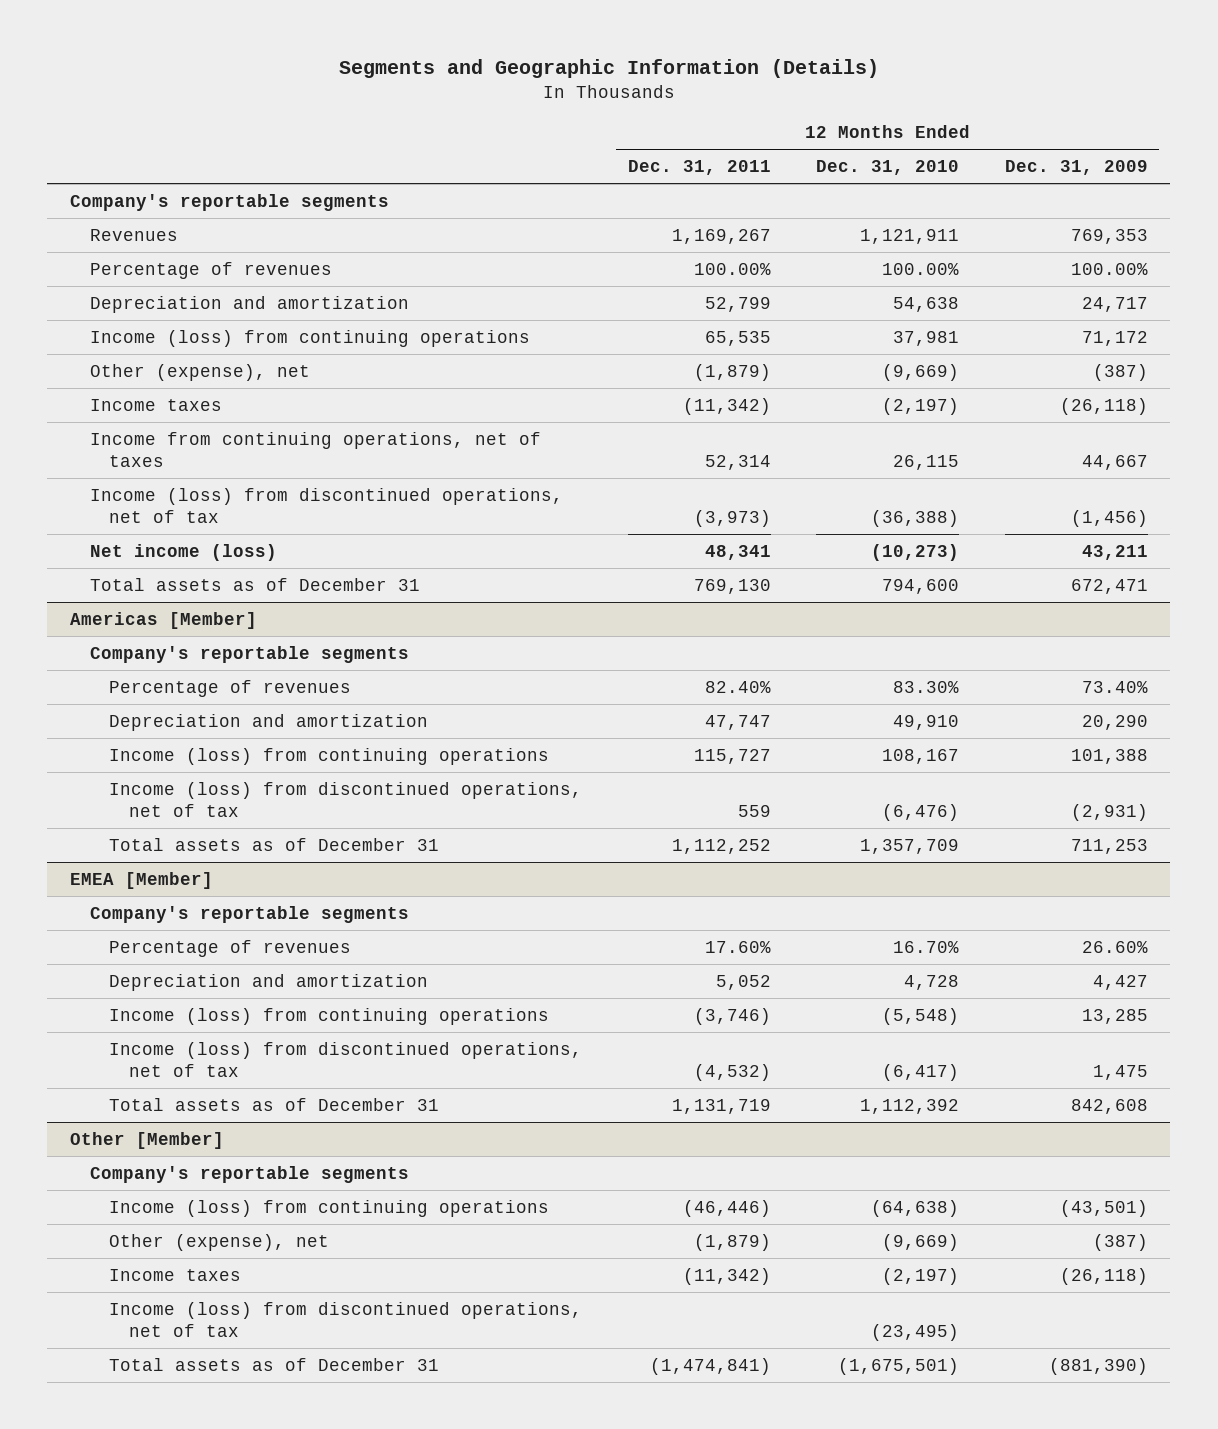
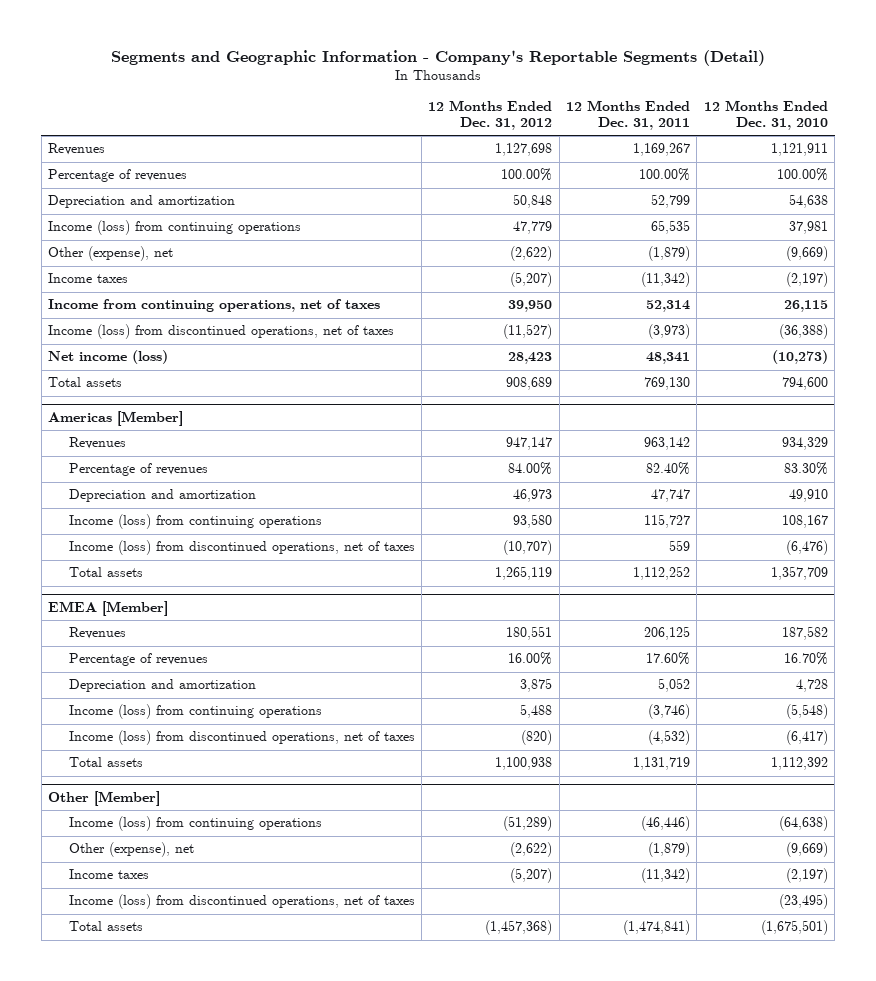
[338,59,879,79] Segments and Geographic Information (Details) -> [110,49,765,66] Segments and Geographic Information - Company's Reportable Segments (Detail)
[1004,160,1148,176] Dec. 31, 2009 -> none
none -> [428,99,553,131] 12 Months Ended Dec. 31, 2012
[70,193,390,211] Company's reportable segments -> none
[89,487,563,523] Income (loss) from discontinued operations, net of tax -> [47,324,394,340] Income (loss) from discontinued operations, net of taxes
[89,577,420,591] Total assets as of December 31 -> [47,377,122,388] Total assets
[89,645,409,663] Company's reportable segments -> none
none -> [68,437,126,450] Revenues
[109,781,583,817] Income (loss) from discontinued operations, net of tax -> [68,540,415,556] Income (loss) from discontinued operations, net of taxes
[109,837,440,851] Total assets as of December 31 -> [68,567,143,578] Total assets
[89,905,409,923] Company's reportable segments -> none
none -> [68,627,126,640] Revenues
[109,1041,583,1077] Income (loss) from discontinued operations, net of tax -> [68,730,415,746] Income (loss) from discontinued operations, net of taxes
[109,1097,440,1111] Total assets as of December 31 -> [68,757,143,768] Total assets
[89,1165,409,1183] Company's reportable segments -> none
[109,1301,583,1337] Income (loss) from discontinued operations, net of tax -> [68,894,415,910] Income (loss) from discontinued operations, net of taxes
[109,1357,440,1371] Total assets as of December 31 -> [68,921,143,932] Total assets

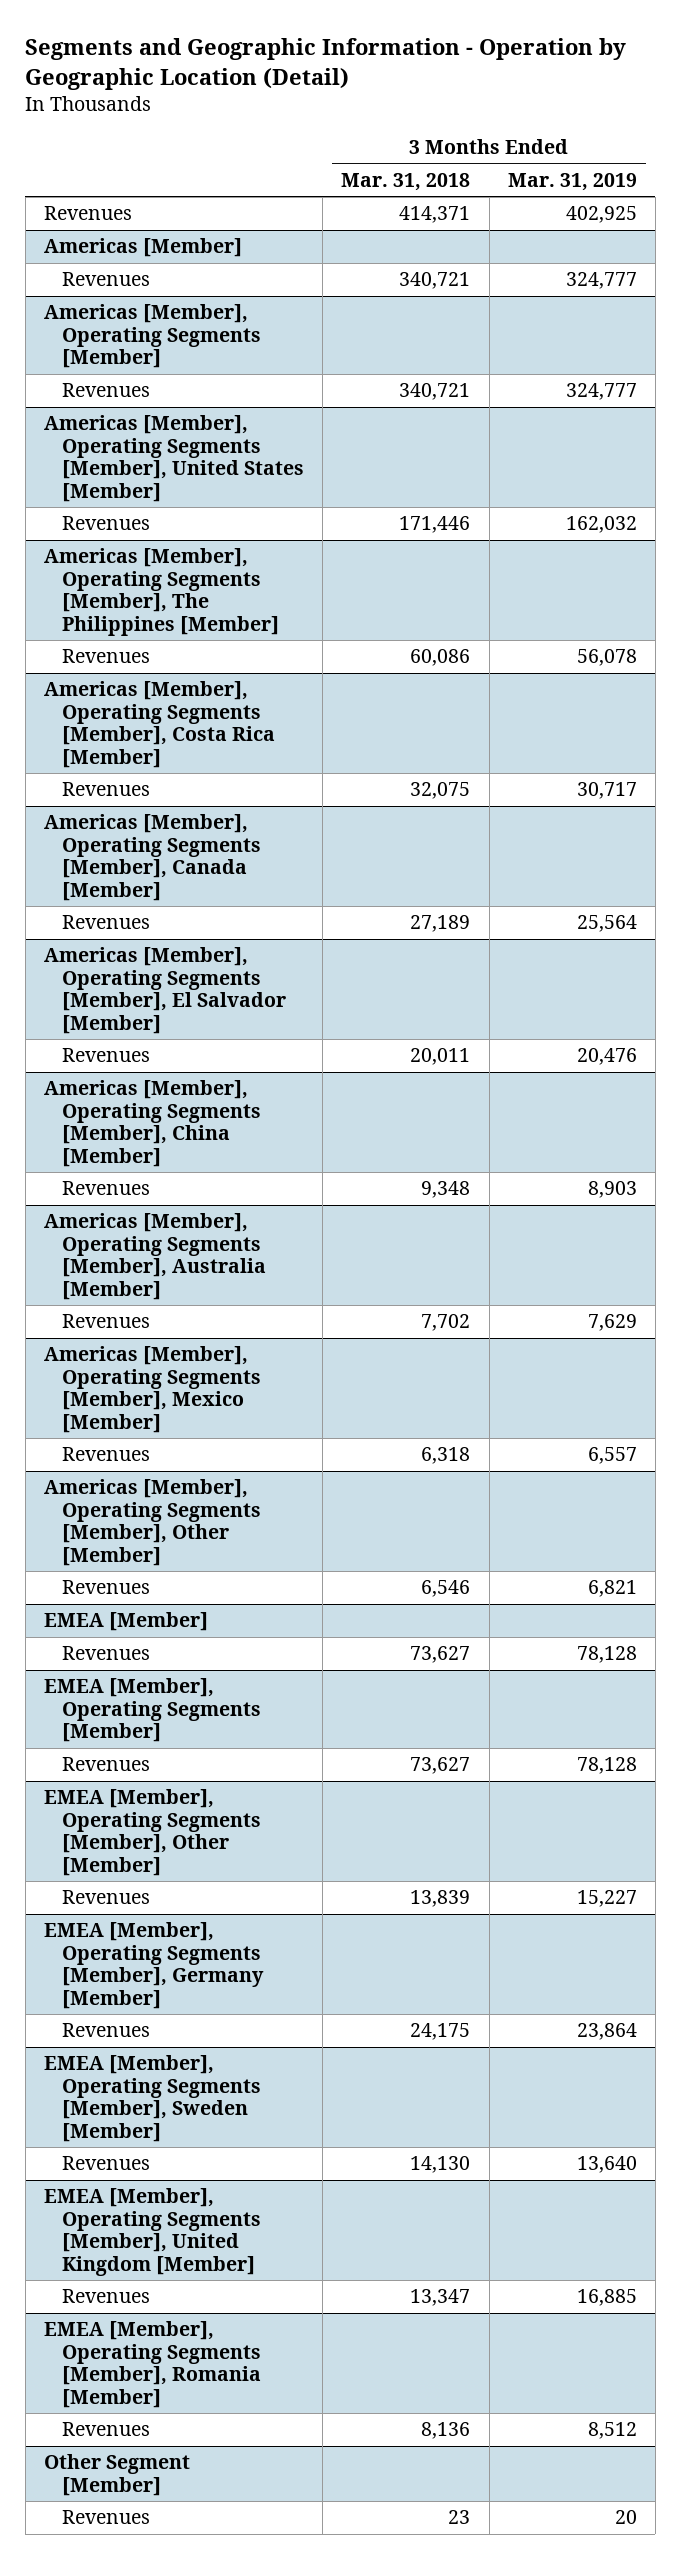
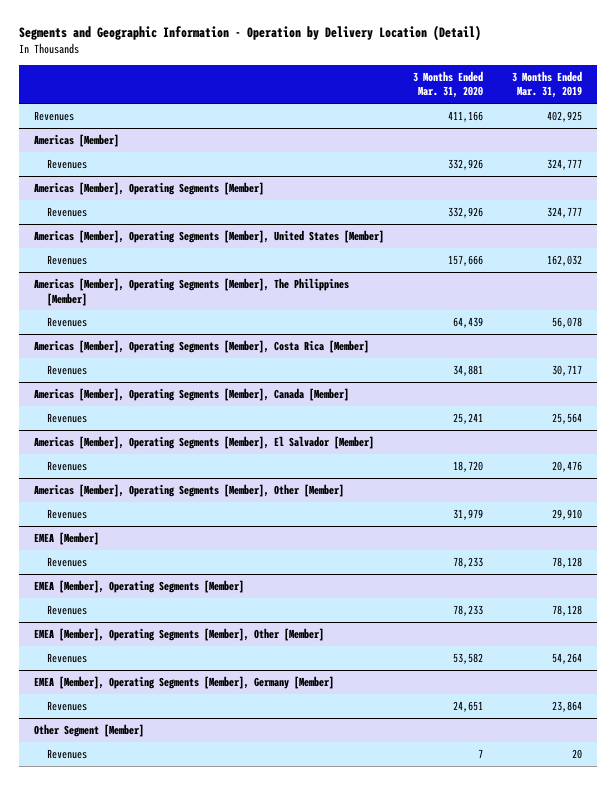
[25,38,627,91] Segments and Geographic Information - Operation by Geographic Location (Detail) -> [19,25,482,42] Segments and Geographic Information - Operation by Delivery Location (Detail)
[341,172,471,191] Mar. 31, 2018 -> none
none -> [413,70,484,99] 3 Months Ended Mar. 31, 2020
[44,1080,262,1167] Americas [Member], Operating Segments [Member], China [Member] -> none
[62,1181,151,1196] Revenues -> none
[44,1213,267,1300] Americas [Member], Operating Segments [Member], Australia [Member] -> none
[62,1314,151,1329] Revenues -> none
[44,1346,262,1433] Americas [Member], Operating Segments [Member], Mexico [Member] -> none
[62,1447,151,1462] Revenues -> none
[587,1580,637,1598] 6,821 -> [552,508,583,520] 29,910
[576,1890,637,1908] 15,227 -> [552,652,583,664] 54,264
[44,2055,262,2142] EMEA [Member], Operating Segments [Member], Sweden [Member] -> none
[62,2156,151,2171] Revenues -> none
[44,2188,262,2276] EMEA [Member], Operating Segments [Member], United Kingdom [Member] -> none
[62,2289,151,2304] Revenues -> none
[44,2321,262,2408] EMEA [Member], Operating Segments [Member], Romania [Member] -> none
[62,2422,151,2437] Revenues -> none

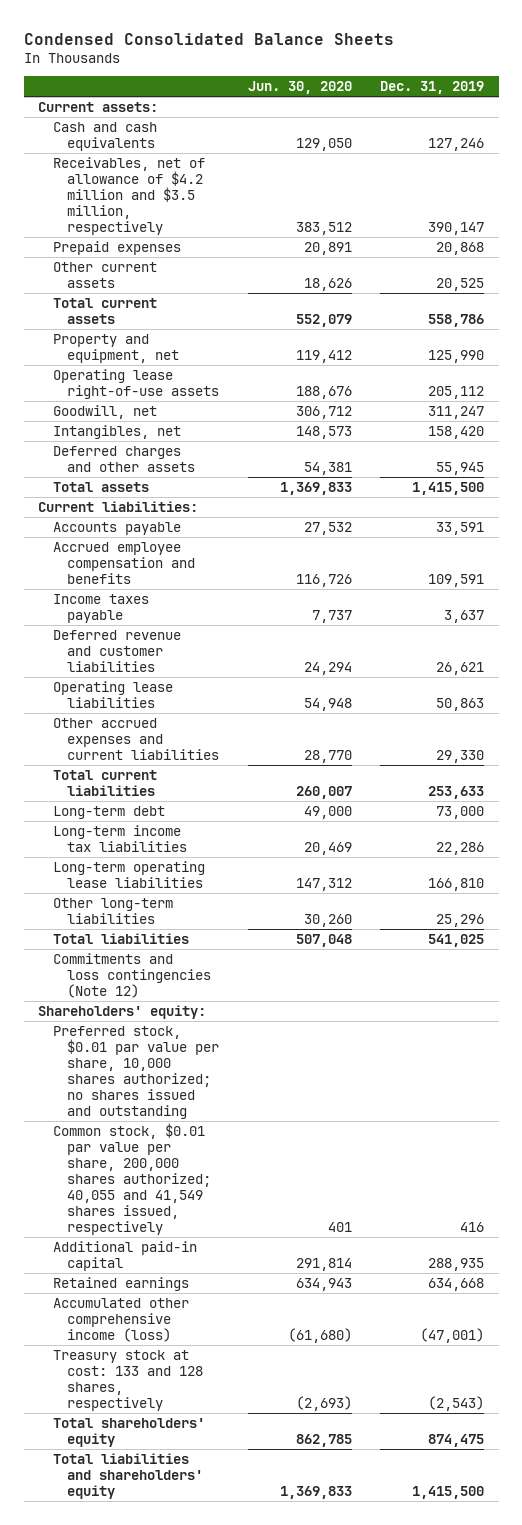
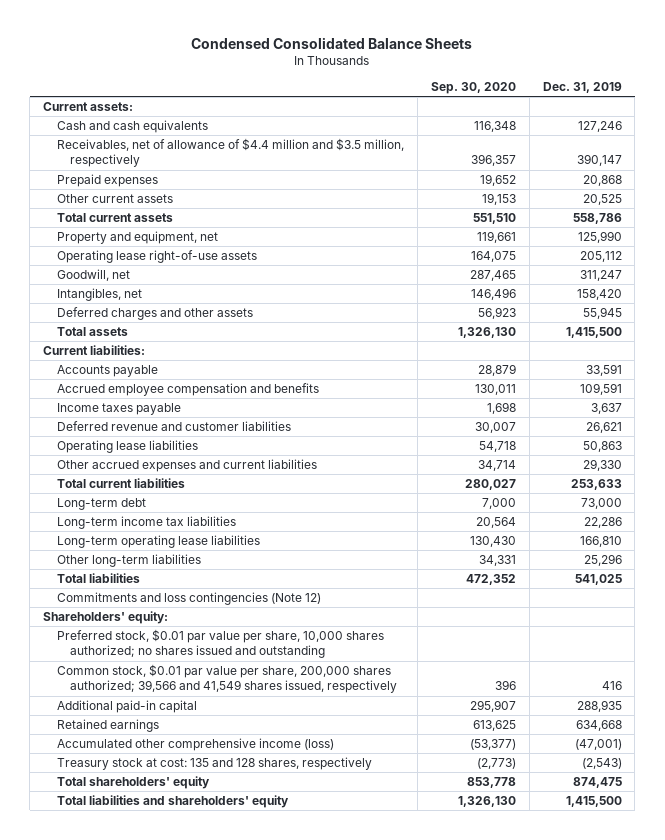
[247,81,352,95] Jun. 30, 2020 -> none
none -> [430,81,516,94] Sep. 30, 2020
[52,156,205,236] Receivables, net of allowance of $4.2 million and $3.5 million, respectively -> [56,138,404,168] Receivables, net of allowance of $4.4 million and $3.5 million, respectively
[52,1122,211,1236] Common stock, $0.01 par value per share, 200,000 shares authorized; 40,055 and 41,549 shares issued, respectively -> [56,664,398,694] Common stock, $0.01 par value per share, 200,000 shares authorized; 39,566 and 41,549 shares issued, respectively
[52,1349,203,1412] Treasury stock at cost: 133 and 128 shares, respectively -> [56,757,372,771] Treasury stock at cost: 135 and 128 shares, respectively

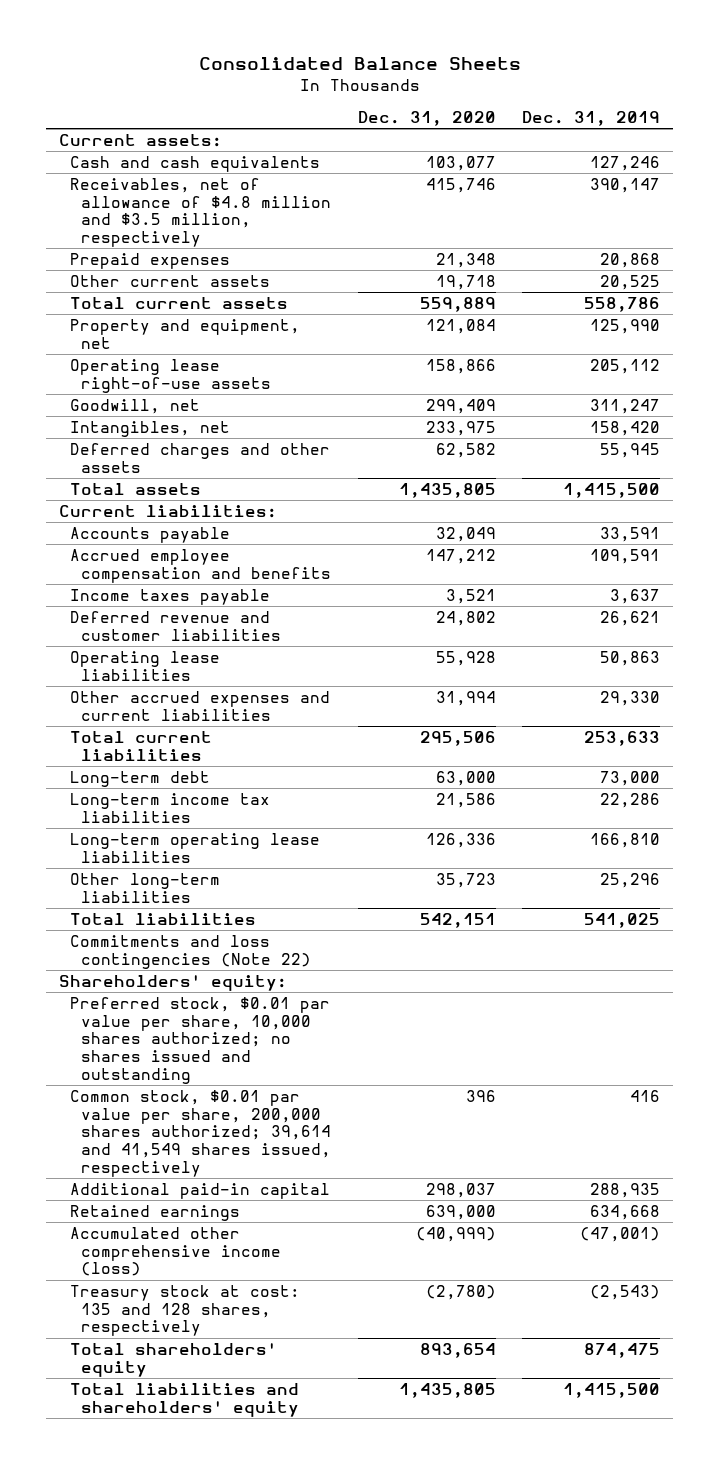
[191,36,473,49] Condensed Consolidated Balance Sheets -> [198,57,521,71] Consolidated Balance Sheets
[430,81,516,94] Sep. 30, 2020 -> none
none -> [357,111,496,127] Dec. 31, 2020
[56,138,404,168] Receivables, net of allowance of $4.4 million and $3.5 million, respectively -> [70,177,332,248] Receivables, net of allowance of $4.8 million and $3.5 million, respectively
[56,592,321,606] Commitments and loss contingencies (Note 12) -> [70,934,312,969] Commitments and loss contingencies (Note 22)
[56,664,398,694] Common stock, $0.01 par value per share, 200,000 shares authorized; 39,566 and 41,549 shares issued, respectively -> [70,1089,332,1177] Common stock, $0.01 par value per share, 200,000 shares authorized; 39,614 and 41,549 shares issued, respectively

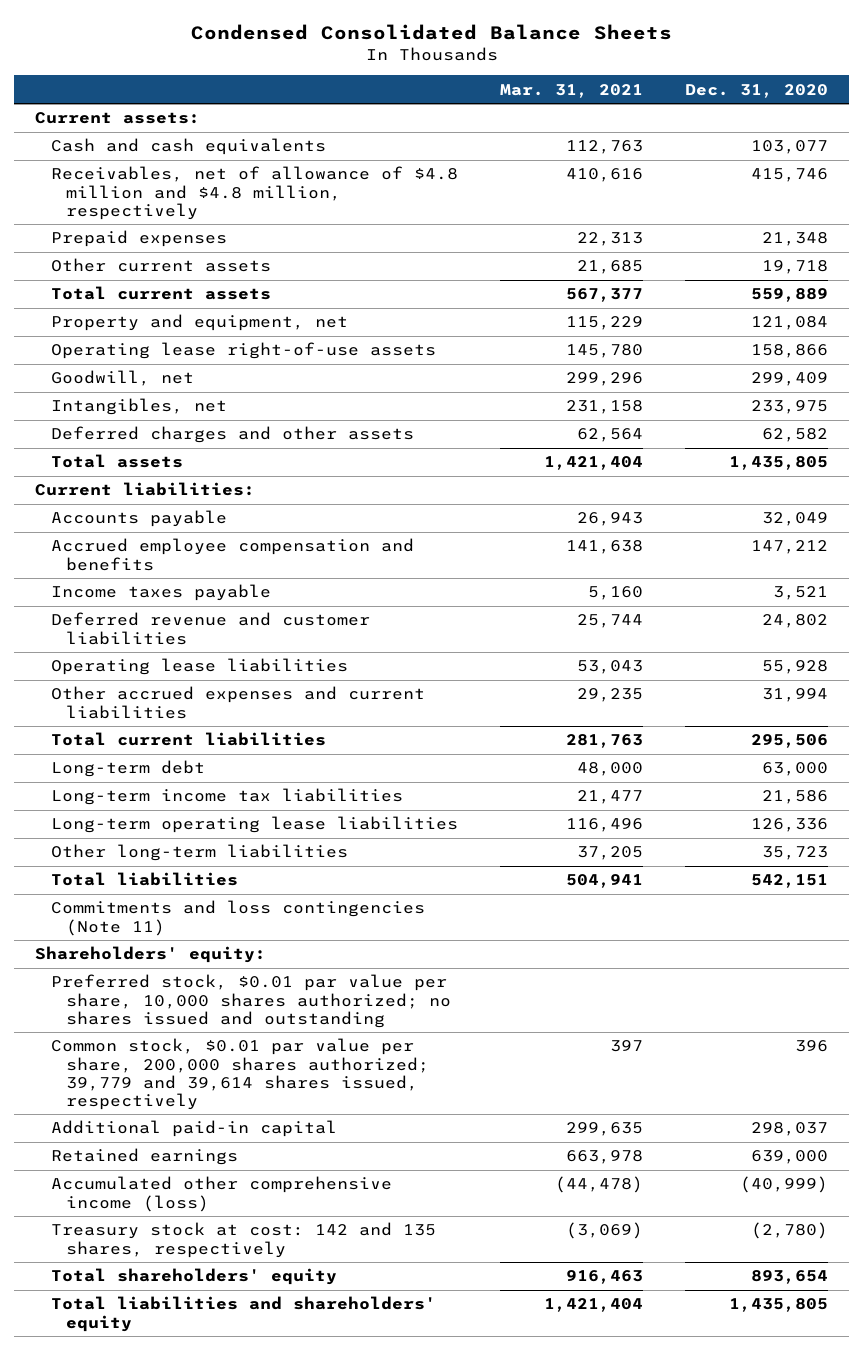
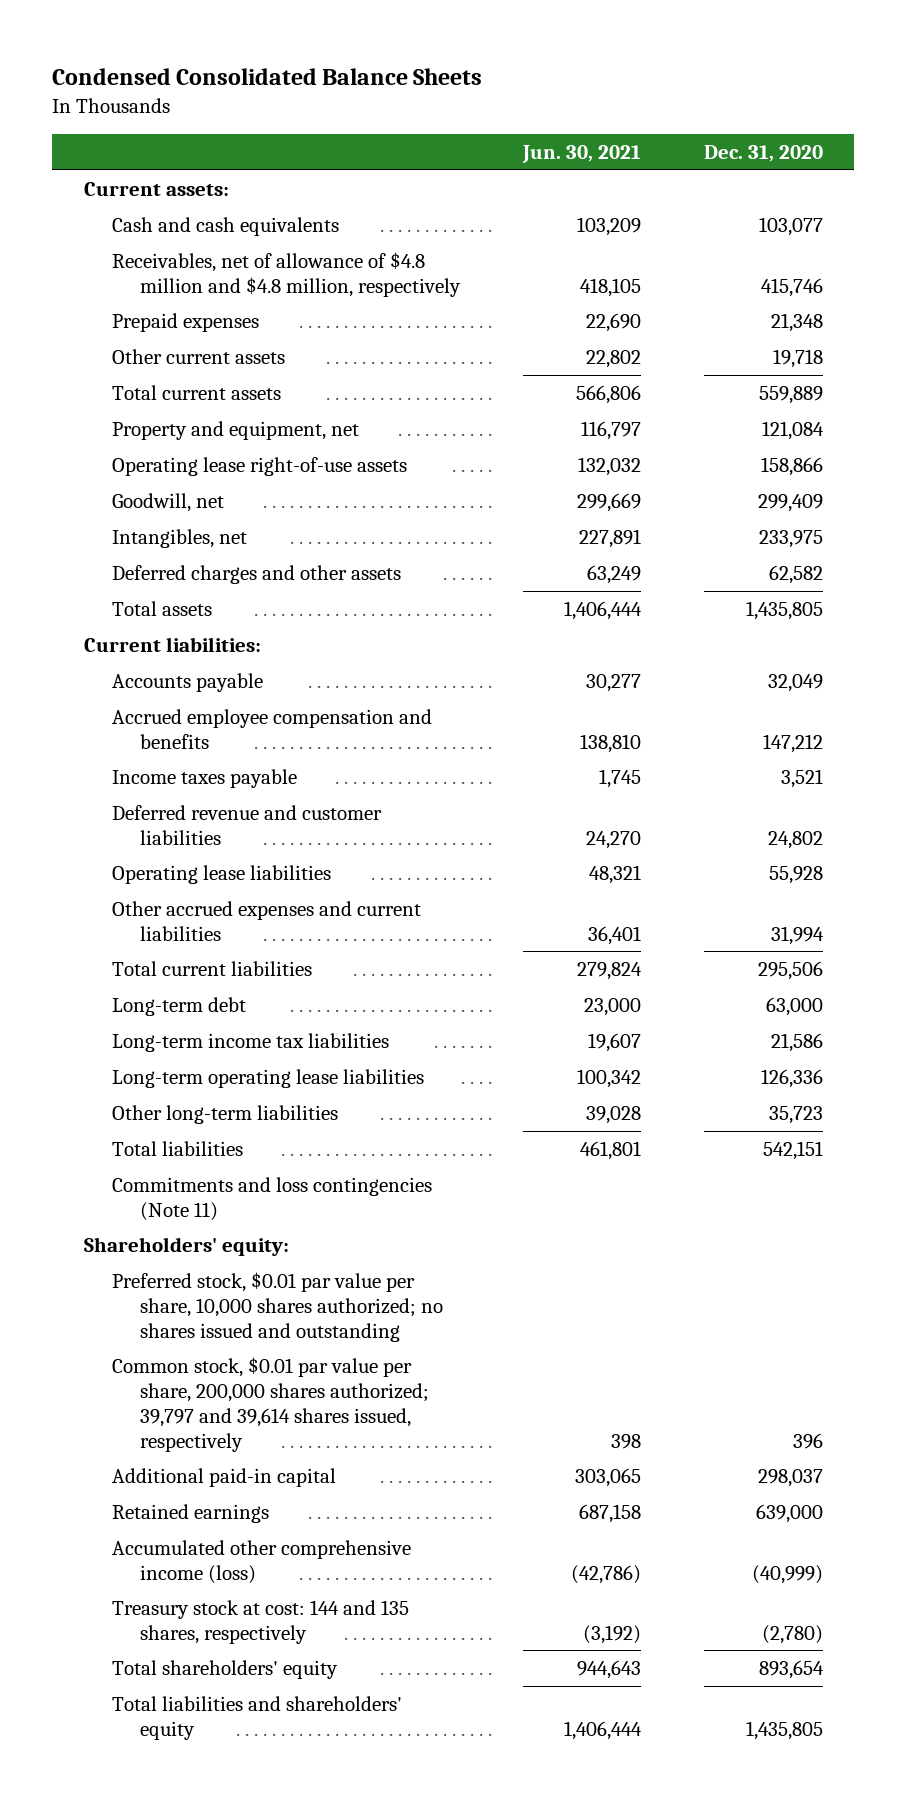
[499,83,643,98] Mar. 31, 2021 -> none
none -> [522,145,642,164] Jun. 30, 2021
[50,1038,429,1110] Common stock, $0.01 par value per share, 200,000 shares authorized; 39,779 and 39,614 shares issued, respectively -> [112,1356,430,1452] Common stock, $0.01 par value per share, 200,000 shares authorized; 39,797 and 39,614 shares issued, respectively
[50,1222,436,1258] Treasury stock at cost: 142 and 135 shares, respectively -> [112,1599,410,1644] Treasury stock at cost: 144 and 135 shares, respectively

